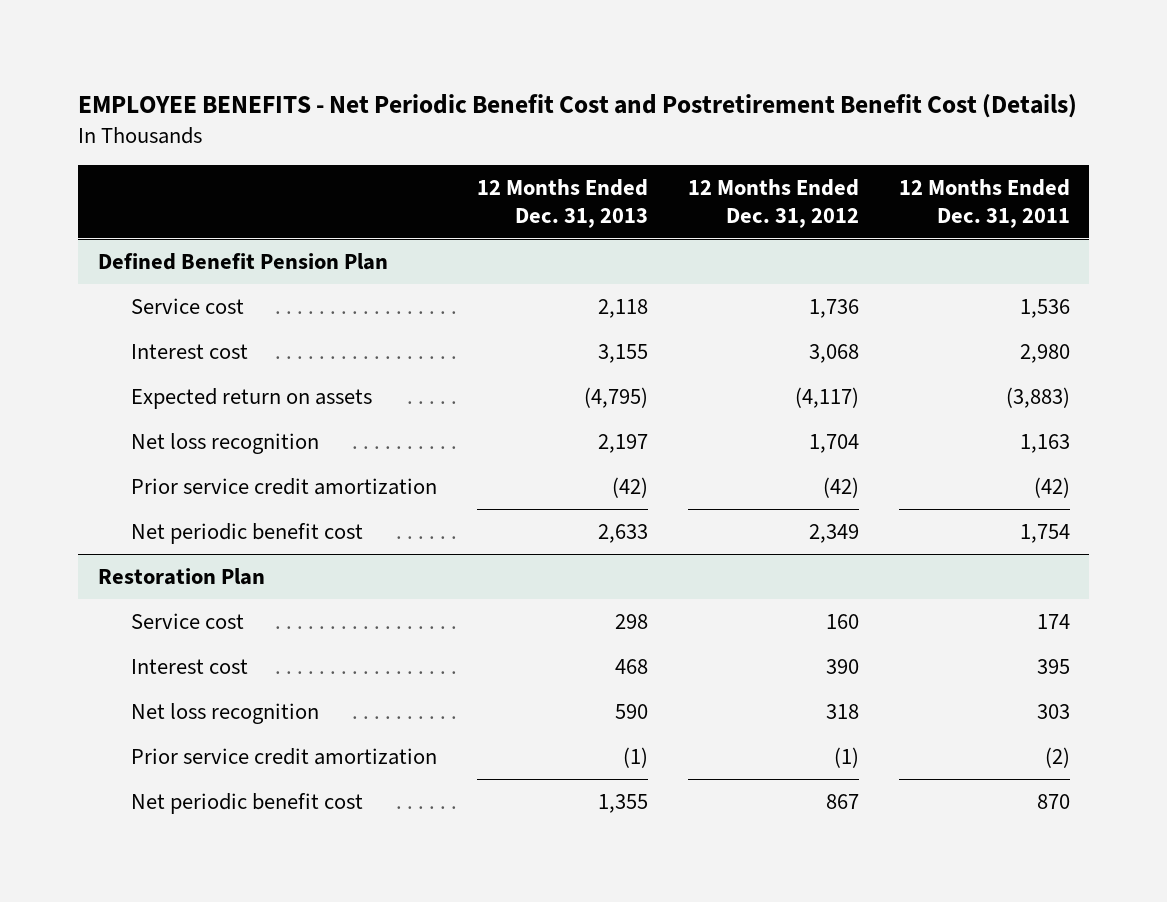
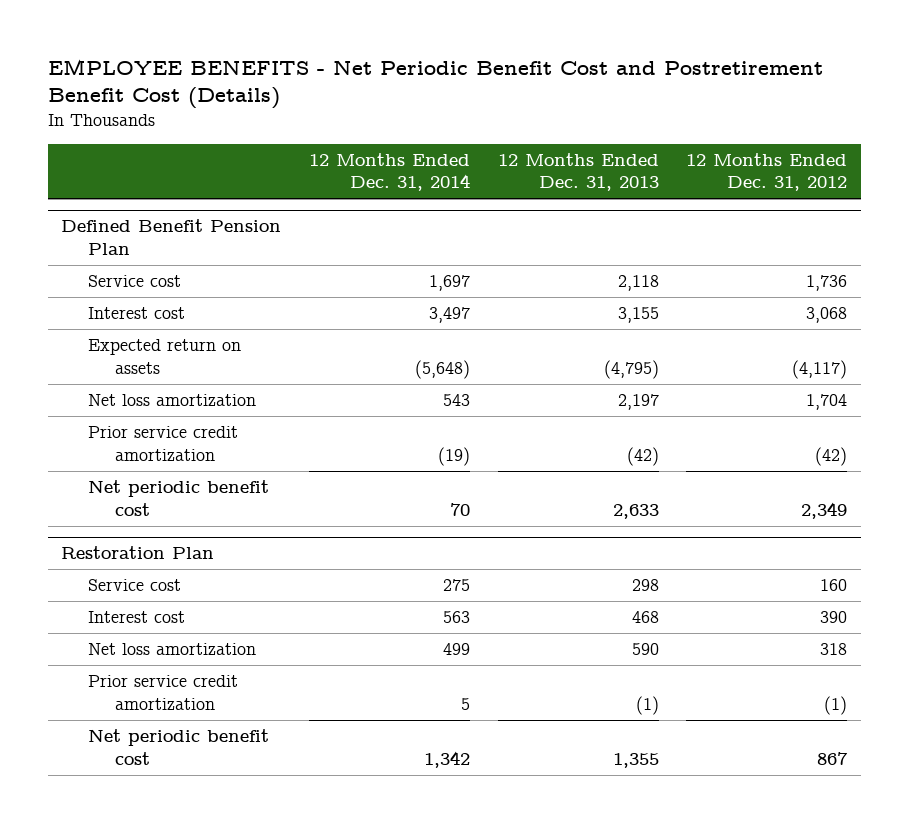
[898,179,1070,228] 12 Months Ended Dec. 31, 2011 -> none
none -> [309,153,471,192] 12 Months Ended Dec. 31, 2014
[130,432,319,454] Net loss recognition -> [88,394,257,407] Net loss amortization
[130,702,319,724] Net loss recognition -> [88,643,257,656] Net loss amortization

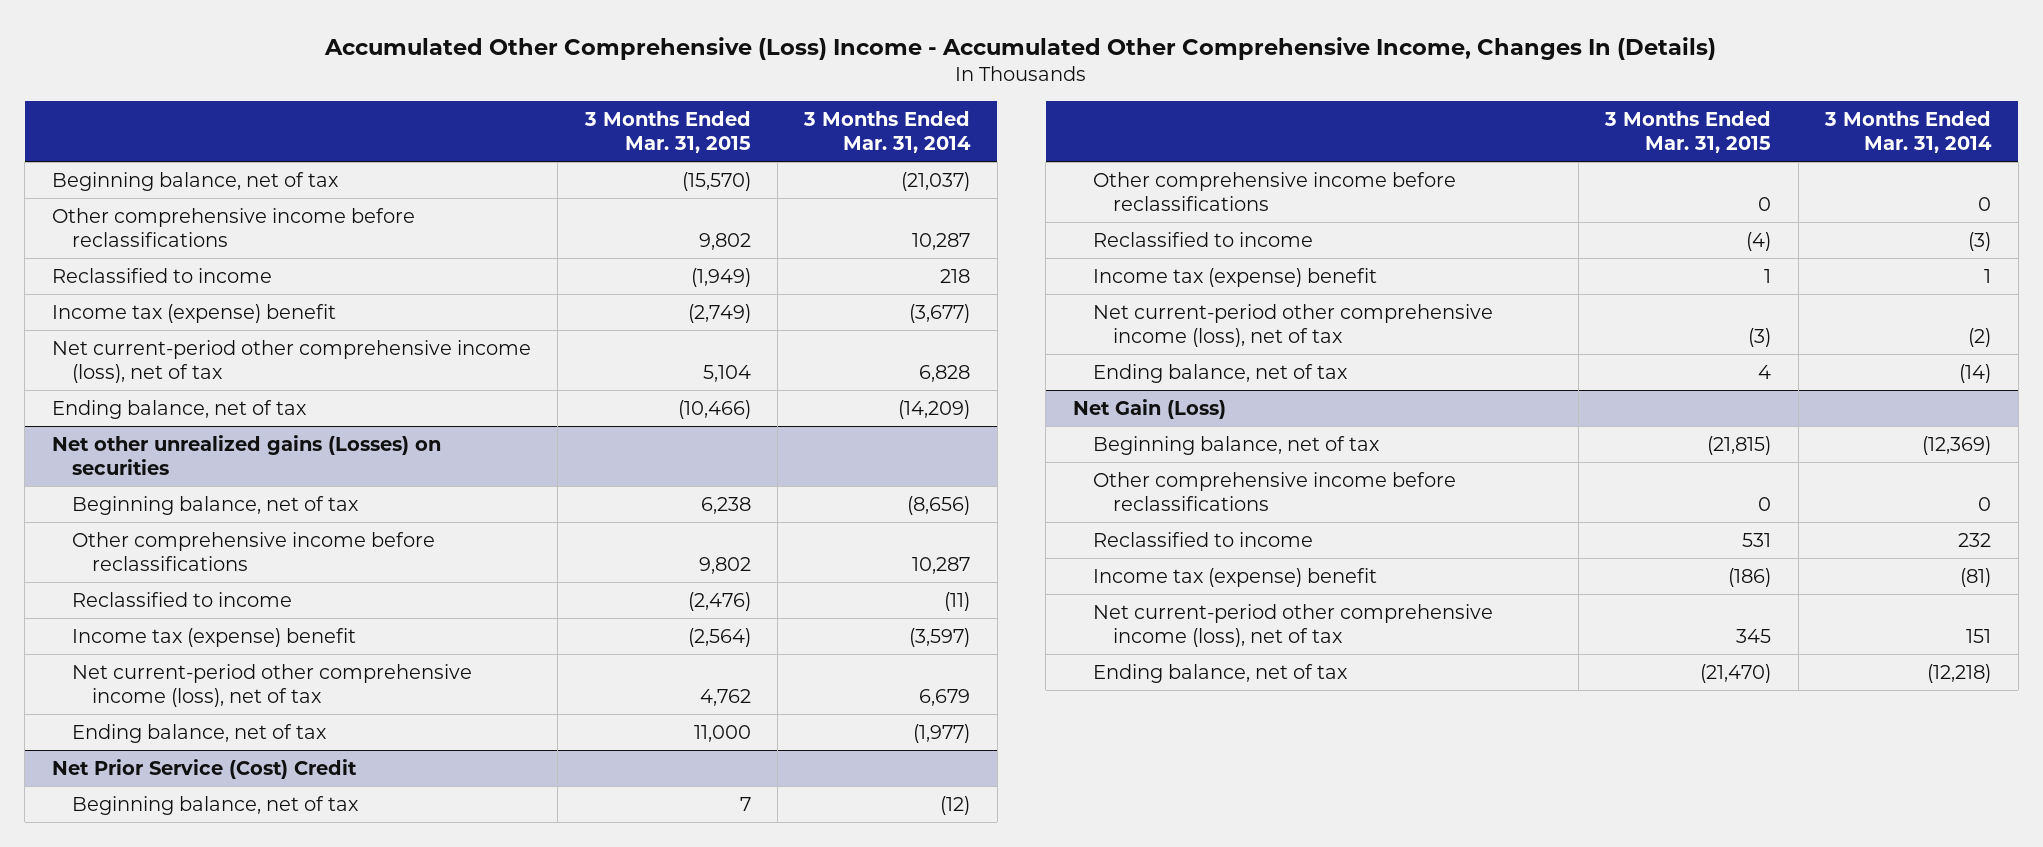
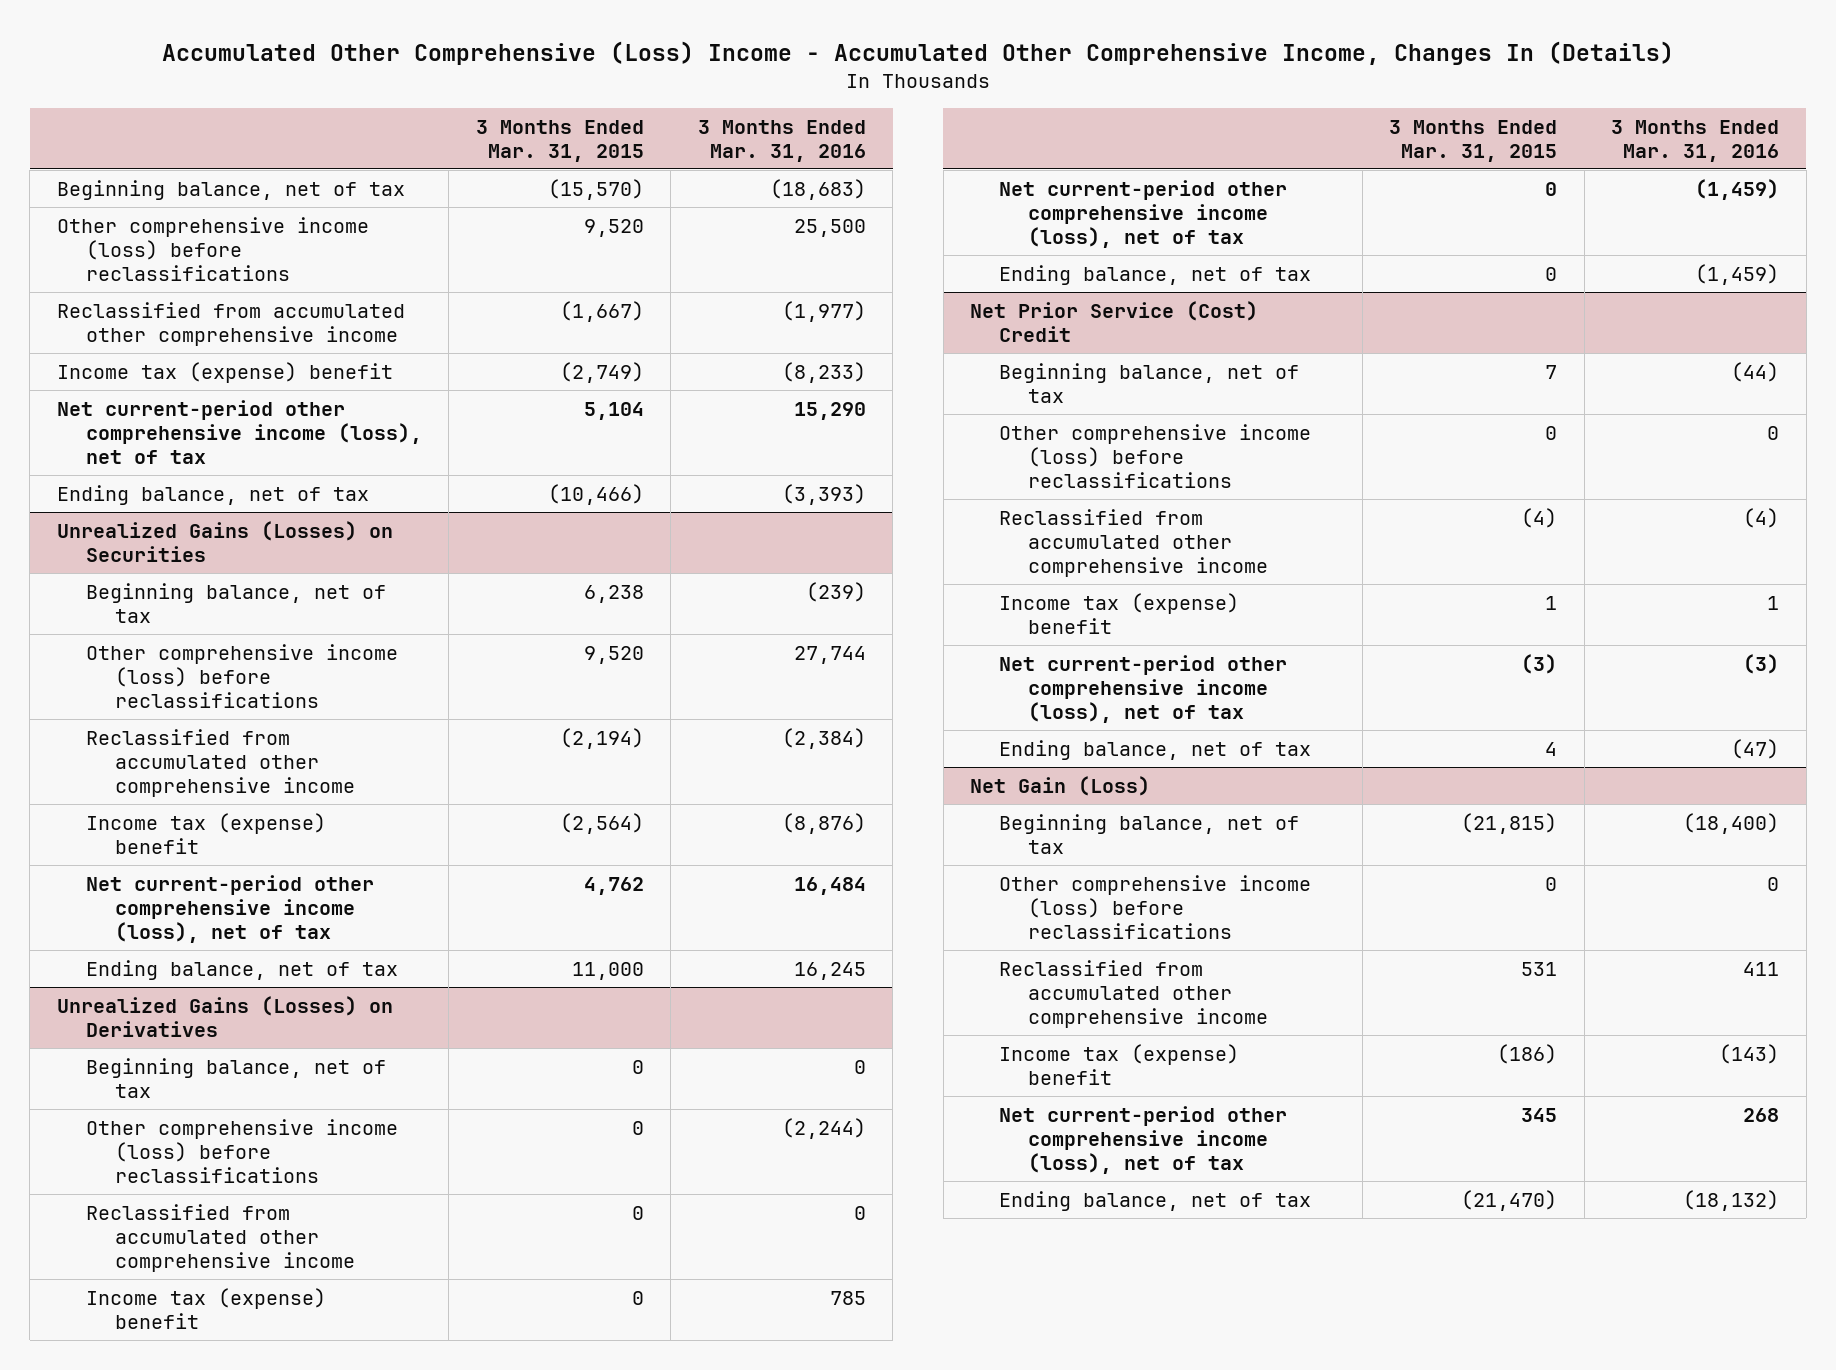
[803,110,972,153] 3 Months Ended Mar. 31, 2014 -> none
none -> [697,119,866,162] 3 Months Ended Mar. 31, 2016
[51,207,415,248] Other comprehensive income before reclassifications -> [56,216,369,281] Other comprehensive income (loss) before reclassifications
[698,233,751,251] 9,802 -> [583,218,644,237] 9,520
[51,267,272,283] Reclassified to income -> [56,301,405,346] Reclassified from accumulated other comprehensive income
[690,267,751,287] (1,949) -> [559,300,644,322] (1,667)
[51,434,441,476] Net other unrealized gains (Losses) on securities -> [56,520,393,562] Unrealized Gains (Losses) on Securities
[71,531,435,572] Other comprehensive income before reclassifications -> [85,643,398,708] Other comprehensive income (loss) before reclassifications
[698,557,751,575] 9,802 -> [583,645,644,664] 9,520
[71,591,292,607] Reclassified to income -> [85,728,355,797] Reclassified from accumulated other comprehensive income
[687,591,751,611] (2,476) -> [559,727,644,749] (2,194)
none -> [56,995,393,1037] Unrealized Gains (Losses) on Derivatives
none -> [85,1057,386,1098] Beginning balance, net of tax
none -> [85,1118,398,1183] Other comprehensive income (loss) before reclassifications
none -> [85,1203,355,1272] Reclassified from accumulated other comprehensive income
none -> [85,1287,326,1329] Income tax (expense) benefit
none -> [999,179,1288,248] Net current-period other comprehensive income (loss), net of tax
none -> [999,264,1312,285] Ending balance, net of tax
[1092,171,1456,212] Other comprehensive income before reclassifications -> [999,423,1312,488] Other comprehensive income (loss) before reclassifications
[1092,231,1313,247] Reclassified to income -> [999,508,1269,577] Reclassified from accumulated other comprehensive income
[1092,471,1456,512] Other comprehensive income before reclassifications -> [999,874,1312,939] Other comprehensive income (loss) before reclassifications
[1092,531,1313,547] Reclassified to income -> [999,959,1269,1028] Reclassified from accumulated other comprehensive income

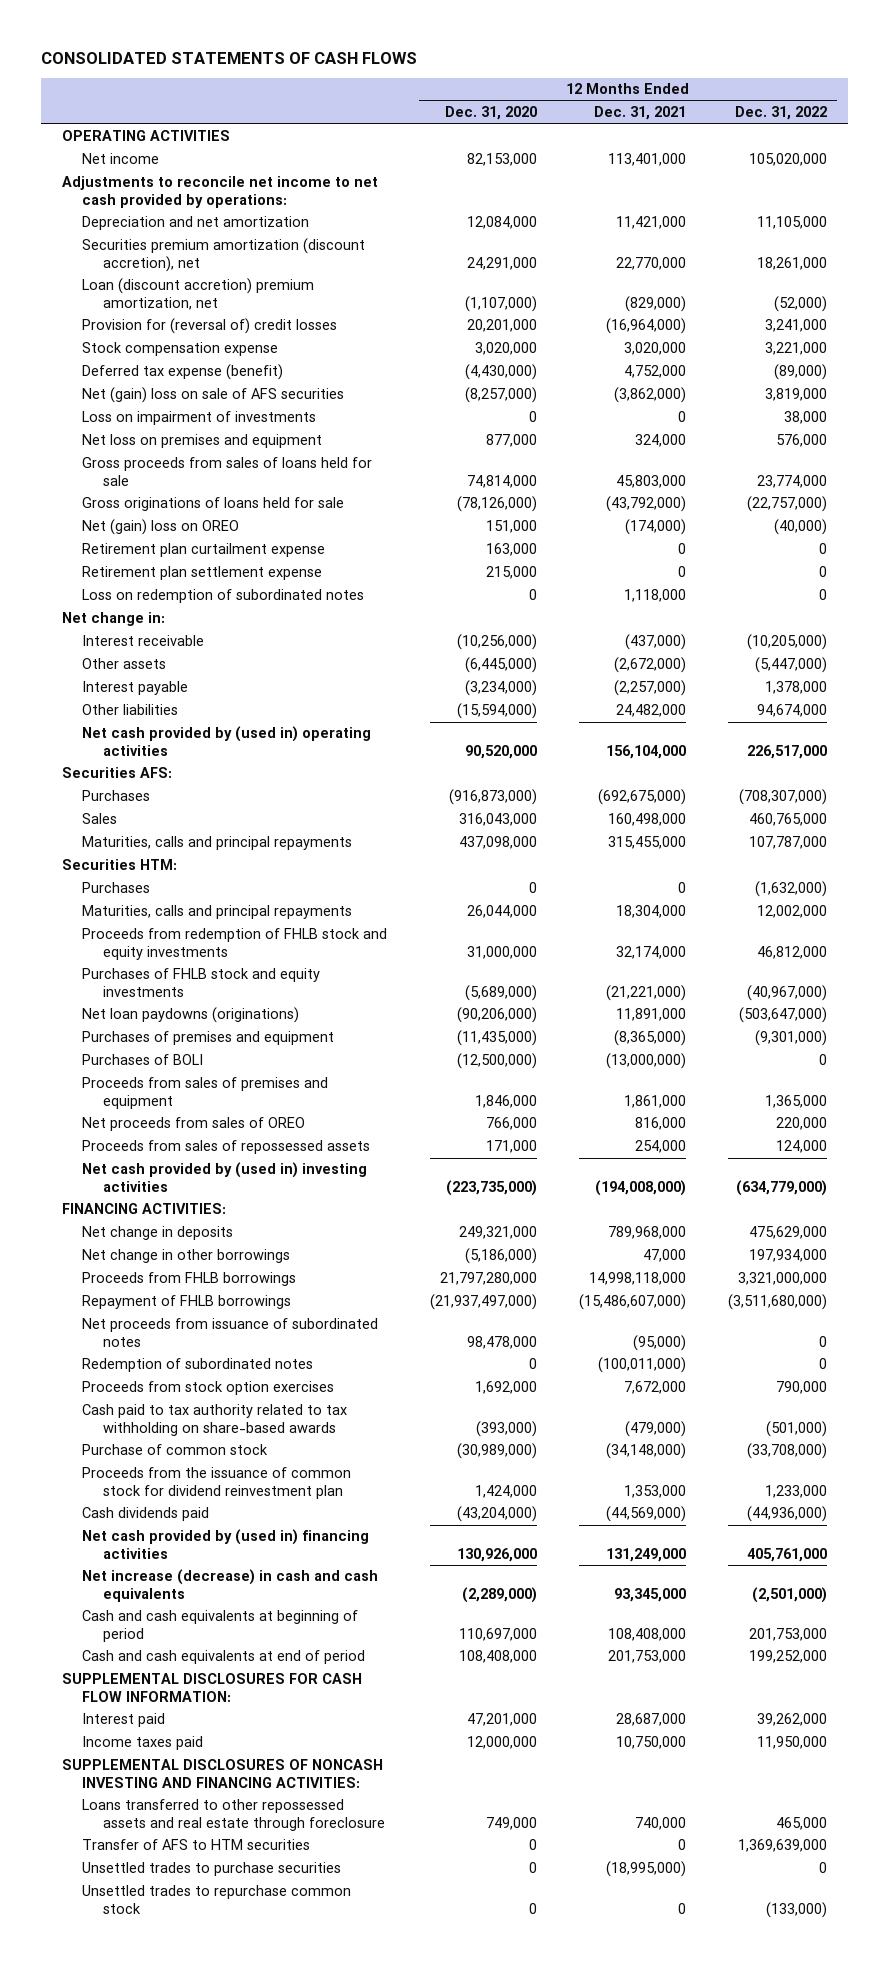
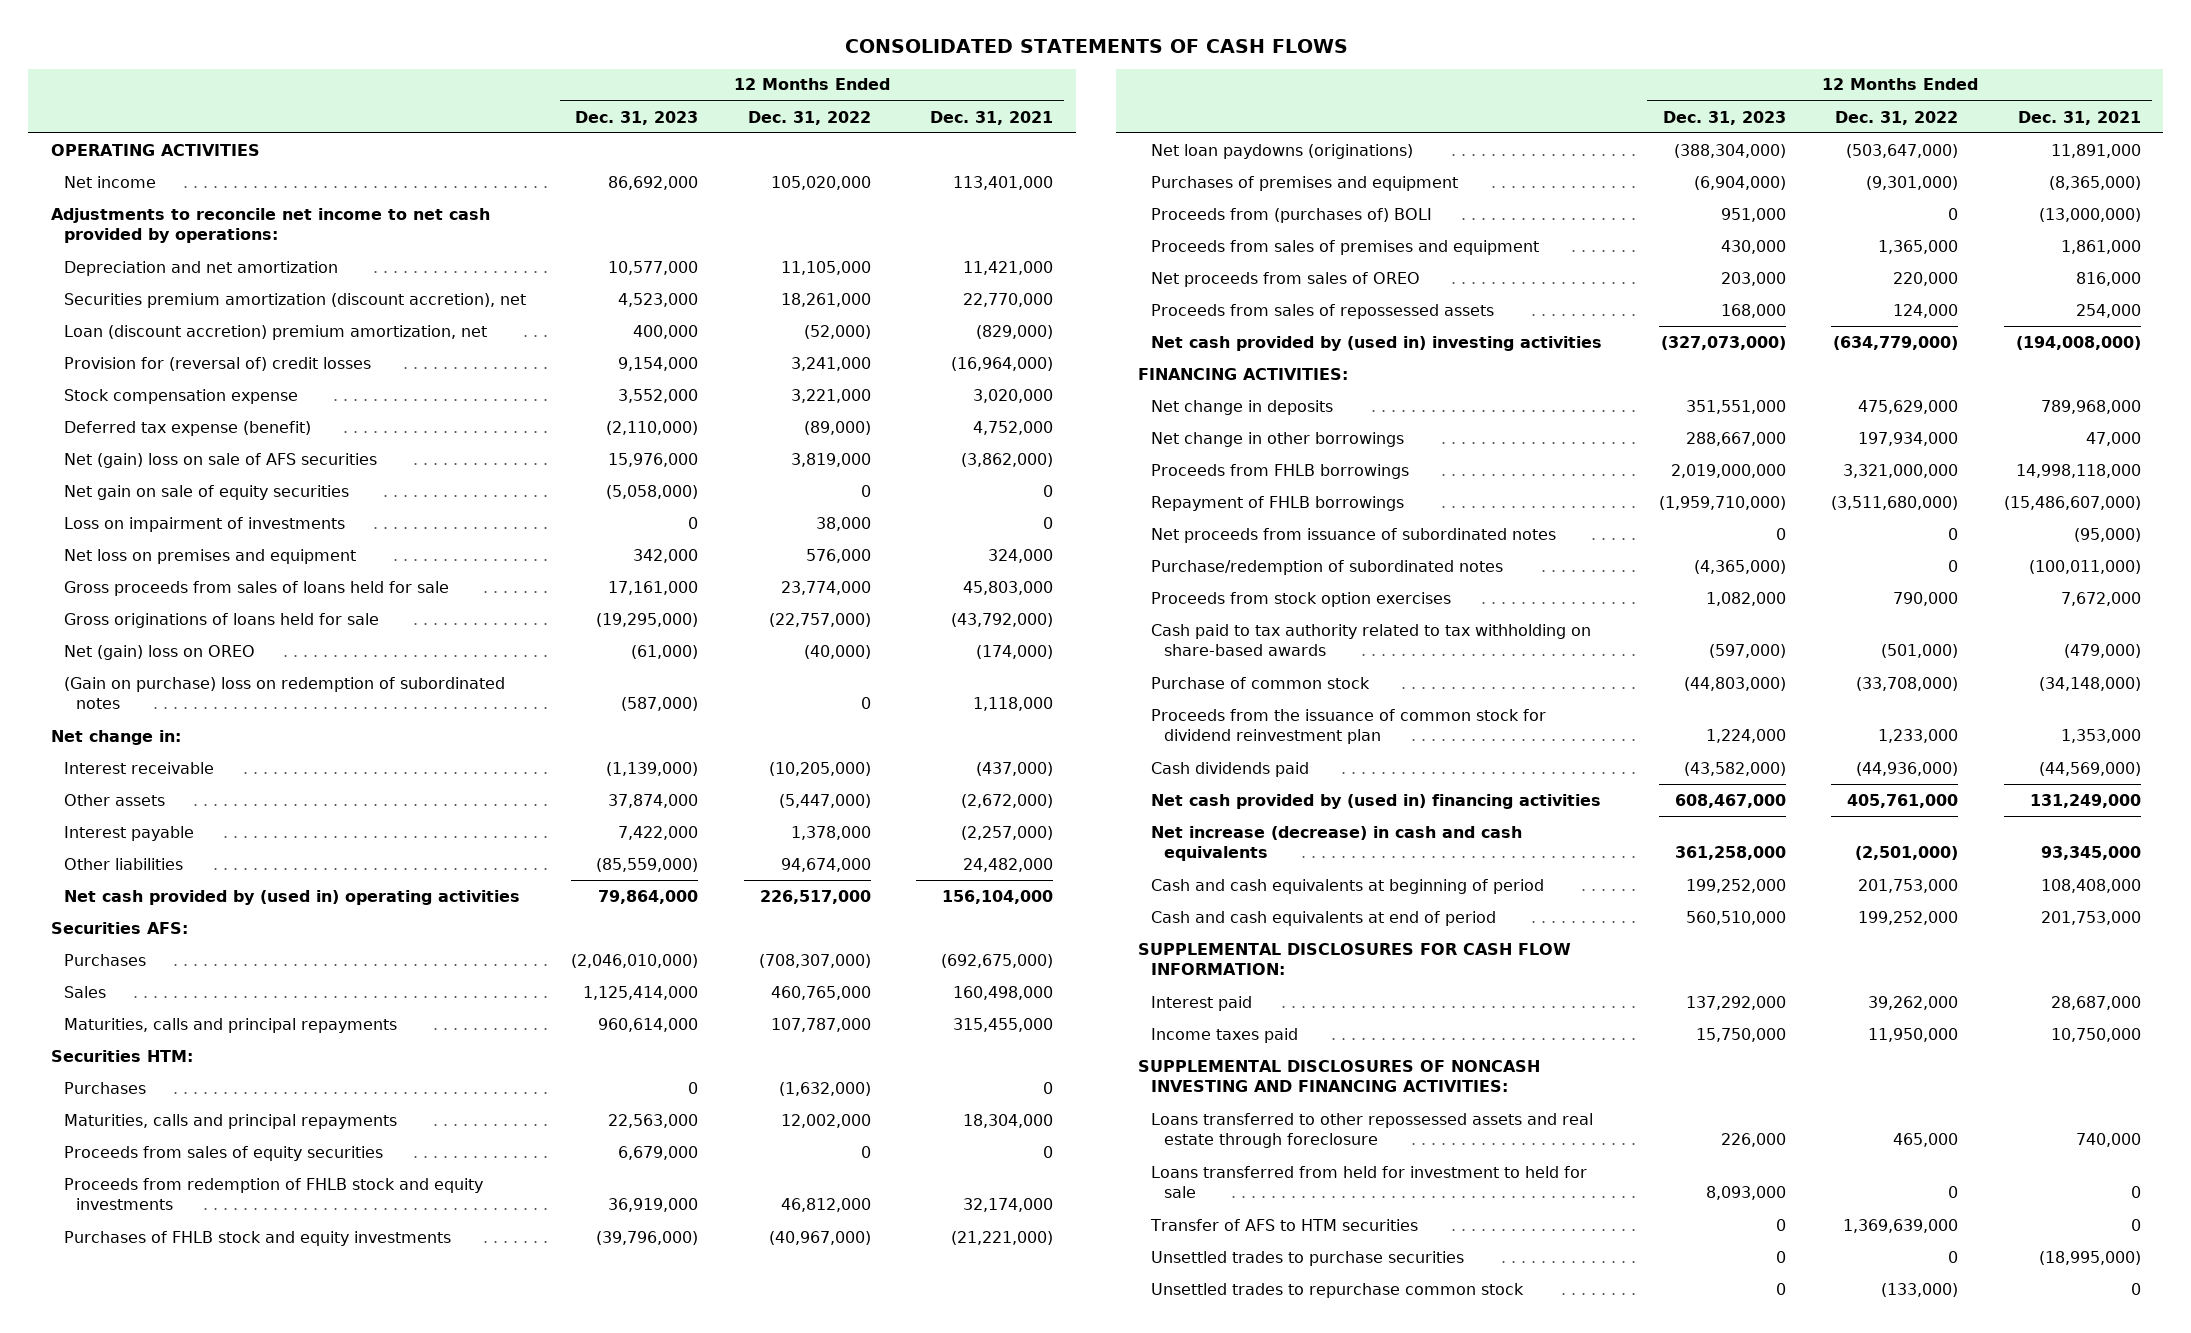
[444,106,537,121] Dec. 31, 2020 -> none
none -> [575,110,699,125] Dec. 31, 2023
none -> [63,484,349,500] Net gain on sale of equity securities
[82,543,326,558] Retirement plan curtailment expense -> none
[82,566,323,581] Retirement plan settlement expense -> none
[82,589,365,604] Loss on redemption of subordinated notes -> [63,676,505,710] (Gain on purchase) loss on redemption of subordinated notes
none -> [63,1145,383,1161] Proceeds from sales of equity securities
[82,1054,204,1066] Purchases of BOLI -> [1151,207,1433,223] Proceeds from (purchases of) BOLI
[82,1358,314,1373] Redemption of subordinated notes -> [1151,559,1504,575] Purchase/redemption of subordinated notes
none -> [1151,1165,1588,1199] Loans transferred from held for investment to held for sale

